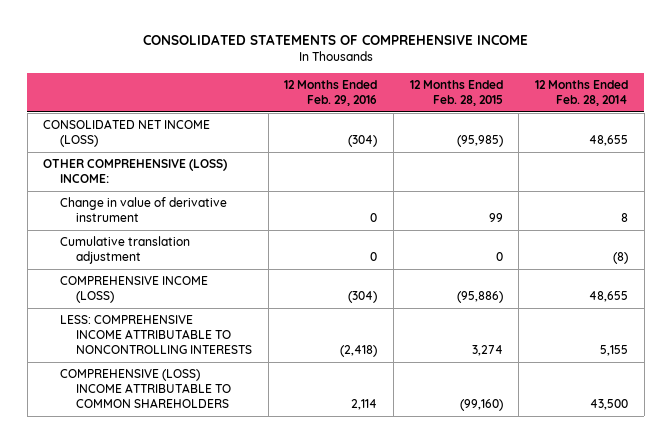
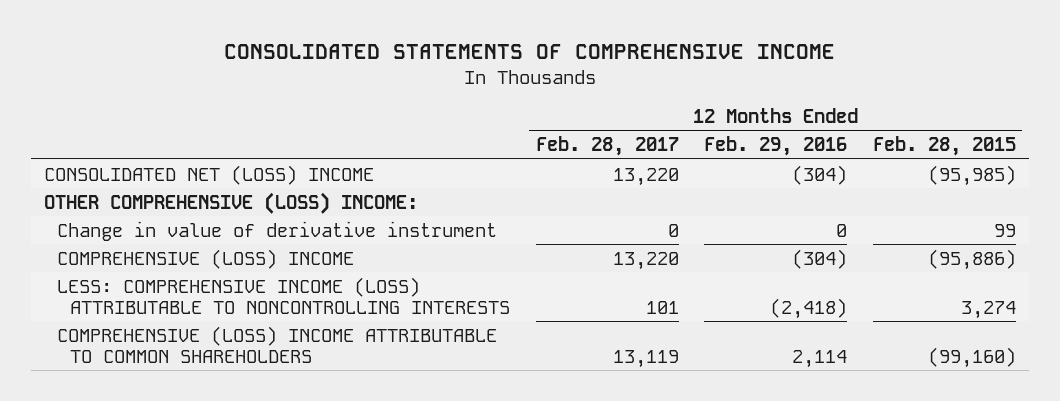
[534,80,628,107] 12 Months Ended Feb. 28, 2014 -> none
none -> [535,136,679,157] Feb. 28, 2017
[43,118,211,148] CONSOLIDATED NET INCOME (LOSS) -> [43,164,374,185] CONSOLIDATED NET (LOSS) INCOME
[59,235,190,265] Cumulative translation adjustment -> none
[59,275,208,304] COMPREHENSIVE INCOME (LOSS) -> [57,248,355,269] COMPREHENSIVE (LOSS) INCOME
[59,314,252,355] LESS: COMPREHENSIVE INCOME ATTRIBUTABLE TO NONCONTROLLING INTERESTS -> [57,276,511,314] LESS: COMPREHENSIVE INCOME (LOSS) ATTRIBUTABLE TO NONCONTROLLING INTERESTS

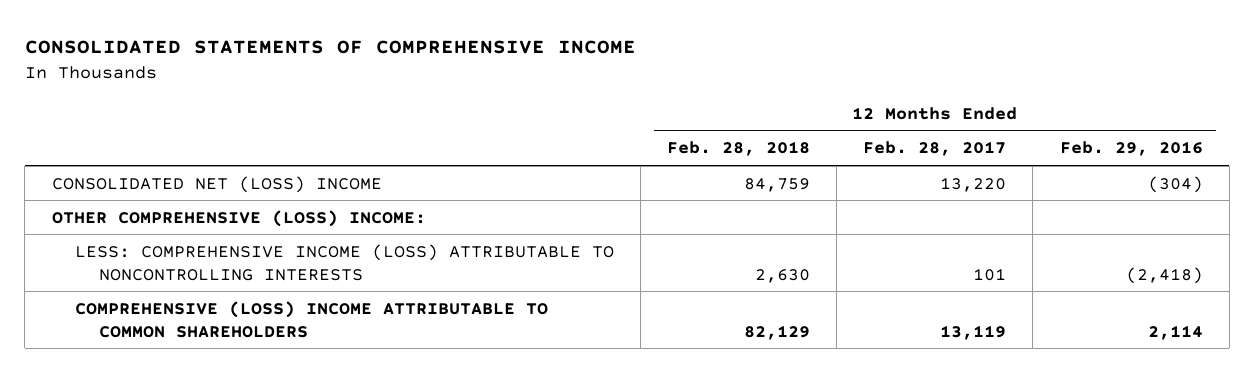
[872,136,1016,157] Feb. 28, 2015 -> none
none -> [667,141,811,157] Feb. 28, 2018
[57,220,498,241] Change in value of derivative instrument -> none
[57,248,355,269] COMPREHENSIVE (LOSS) INCOME -> none

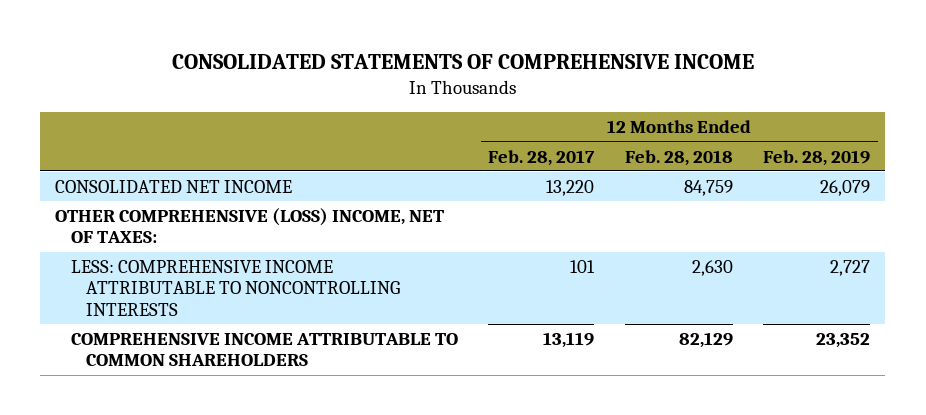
[1059,141,1203,157] Feb. 29, 2016 -> none
none -> [763,149,871,166] Feb. 28, 2019
[51,175,382,193] CONSOLIDATED NET (LOSS) INCOME -> [55,179,293,193] CONSOLIDATED NET INCOME
[51,209,426,227] OTHER COMPREHENSIVE (LOSS) INCOME: -> [55,207,445,244] OTHER COMPREHENSIVE (LOSS) INCOME, NET OF TAXES:
[75,243,615,281] LESS: COMPREHENSIVE INCOME (LOSS) ATTRIBUTABLE TO NONCONTROLLING INTERESTS -> [70,259,401,316] LESS: COMPREHENSIVE INCOME ATTRIBUTABLE TO NONCONTROLLING INTERESTS
[75,300,549,338] COMPREHENSIVE (LOSS) INCOME ATTRIBUTABLE TO COMMON SHAREHOLDERS -> [70,332,458,367] COMPREHENSIVE INCOME ATTRIBUTABLE TO COMMON SHAREHOLDERS

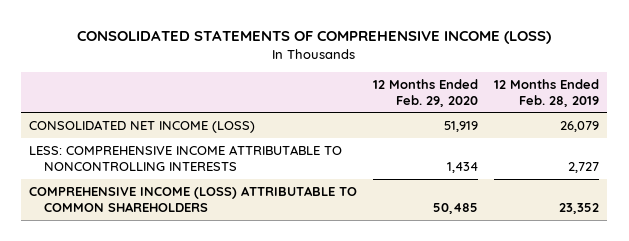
[171,53,754,69] CONSOLIDATED STATEMENTS OF COMPREHENSIVE INCOME -> [77,30,552,45] CONSOLIDATED STATEMENTS OF COMPREHENSIVE INCOME (LOSS)
[488,149,596,166] Feb. 28, 2017 -> none
[624,149,733,166] Feb. 28, 2018 -> none
none -> [373,78,479,107] 12 Months Ended Feb. 29, 2020
[55,207,445,244] OTHER COMPREHENSIVE (LOSS) INCOME, NET OF TAXES: -> none
[55,179,293,193] CONSOLIDATED NET INCOME -> [29,120,256,134] CONSOLIDATED NET INCOME (LOSS)
[70,332,458,367] COMPREHENSIVE INCOME ATTRIBUTABLE TO COMMON SHAREHOLDERS -> [29,186,358,212] COMPREHENSIVE INCOME (LOSS) ATTRIBUTABLE TO COMMON SHAREHOLDERS

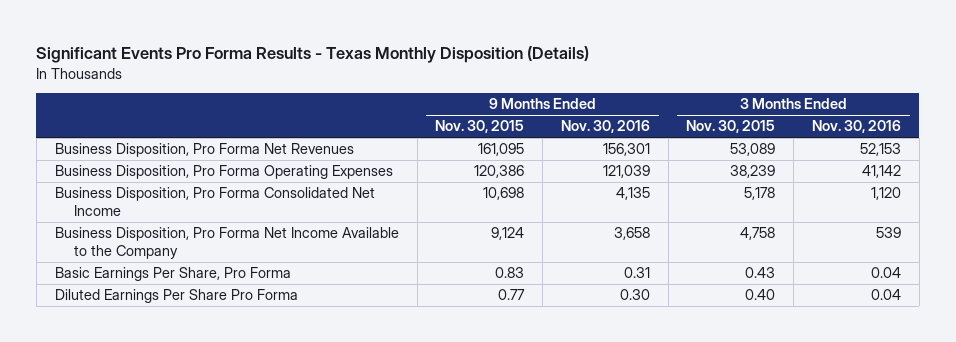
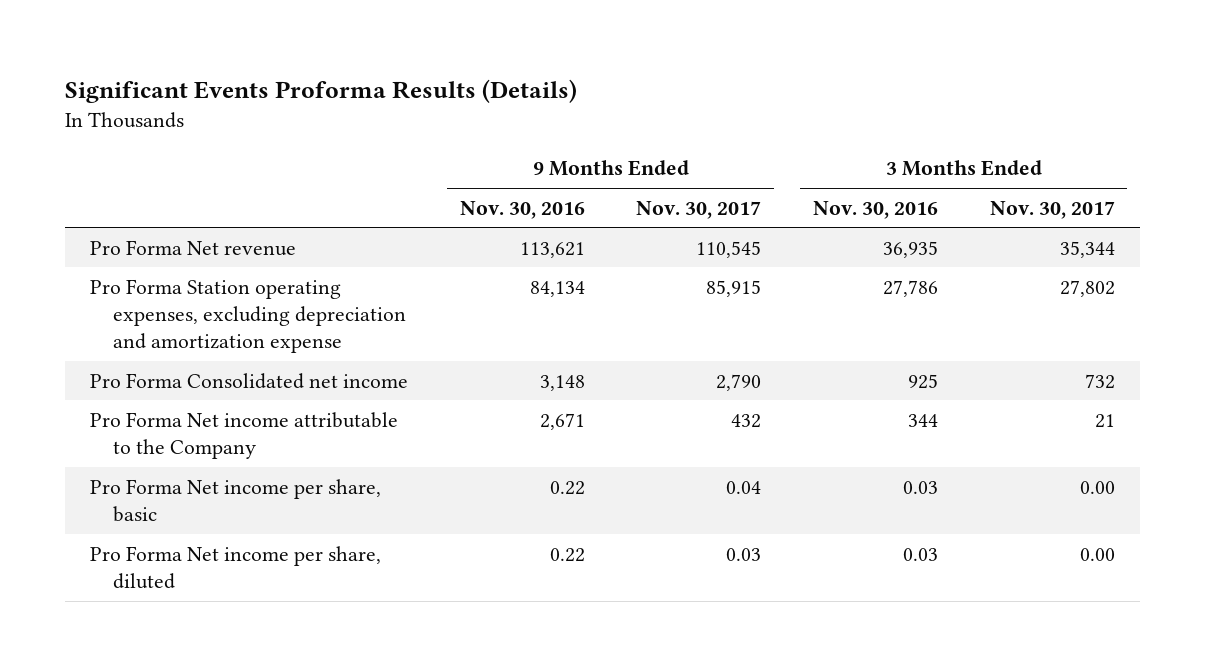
[36,46,590,64] Significant Events Pro Forma Results - Texas Monthly Disposition (Details) -> [64,79,577,104] Significant Events Proforma Results (Details)
[435,120,525,134] Nov. 30, 2015 -> none
[686,120,776,134] Nov. 30, 2015 -> none
none -> [636,200,762,219] Nov. 30, 2017
none -> [989,200,1115,219] Nov. 30, 2017
[54,143,354,158] Business Disposition, Pro Forma Net Revenues -> [90,239,297,256] Pro Forma Net revenue
[602,143,650,157] 156,301 -> [519,241,585,258] 113,621
[859,143,901,157] 52,153 -> [882,240,938,258] 36,935
[54,165,393,180] Business Disposition, Pro Forma Operating Expenses -> [90,278,407,354] Pro Forma Station operating expenses, excluding depreciation and amortization expense
[602,165,650,179] 121,039 -> [529,280,585,297] 84,134
[861,165,901,179] 41,142 -> [882,279,938,297] 27,786
[54,187,375,217] Business Disposition, Pro Forma Consolidated Net Income -> [90,372,409,389] Pro Forma Consolidated net income
[615,187,650,201] 4,135 -> [539,374,585,391] 3,148
[870,187,901,201] 1,120 -> [907,373,938,389] 925
[54,227,399,260] Business Disposition, Pro Forma Net Income Available to the Company -> [90,411,399,460] Pro Forma Net income attributable to the Company
[613,227,650,241] 3,658 -> [539,412,585,430] 2,671
[875,227,901,239] 539 -> [907,413,938,427] 344
[54,267,291,282] Basic Earnings Per Share, Pro Forma -> [90,478,382,523] Pro Forma Net income per share, basic
[623,267,650,279] 0.31 -> [549,480,585,495] 0.22
[870,267,901,279] 0.04 -> [902,480,938,494] 0.03
[54,289,298,304] Diluted Earnings Per Share Pro Forma -> [90,545,382,590] Pro Forma Net income per share, diluted
[619,289,650,301] 0.30 -> [549,547,585,562] 0.22
[870,289,901,301] 0.04 -> [902,547,938,561] 0.03

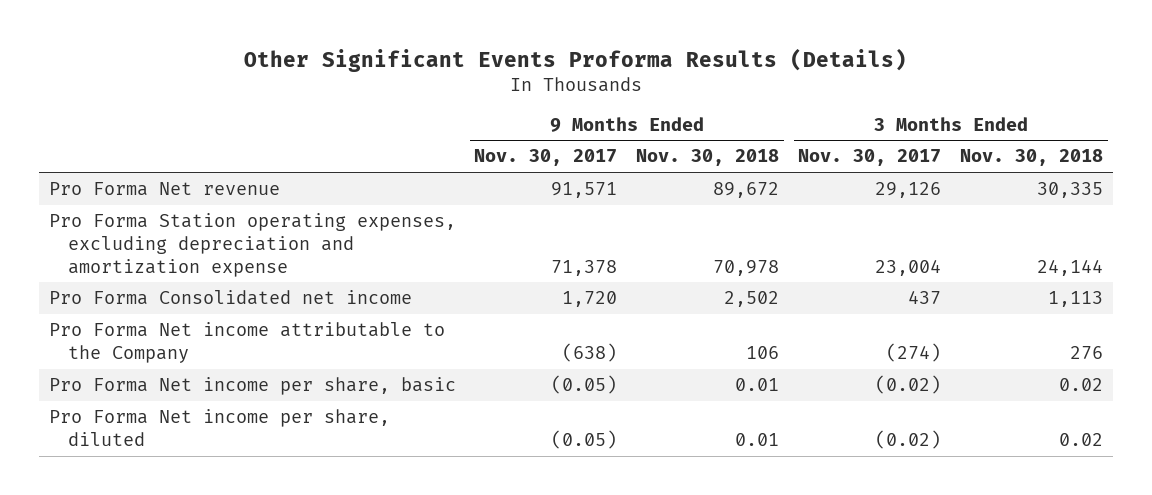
[64,79,577,104] Significant Events Proforma Results (Details) -> [243,47,907,72] Other Significant Events Proforma Results (Details)
[459,200,585,219] Nov. 30, 2016 -> none
[812,200,938,219] Nov. 30, 2016 -> none
none -> [636,149,780,167] Nov. 30, 2018
none -> [960,149,1104,167] Nov. 30, 2018
[696,240,762,258] 110,545 -> [551,182,618,199] 91,571
[1059,240,1115,258] 35,344 -> [875,182,942,199] 29,126
[706,279,762,297] 85,915 -> [551,259,618,276] 71,378
[1059,279,1115,297] 27,802 -> [875,259,942,276] 23,004
[716,373,762,391] 2,790 -> [562,291,618,308] 1,720
[1084,373,1115,389] 732 -> [908,291,942,305] 437
[731,413,762,428] 432 -> [562,342,618,362] (638)
[1094,413,1115,428] 21 -> [886,342,942,362] (274)
[726,480,762,494] 0.04 -> [551,375,618,395] (0.05)
[1079,480,1115,494] 0.00 -> [875,375,942,395] (0.02)
[726,547,762,561] 0.03 -> [551,429,618,449] (0.05)
[1079,547,1115,561] 0.00 -> [875,429,942,449] (0.02)

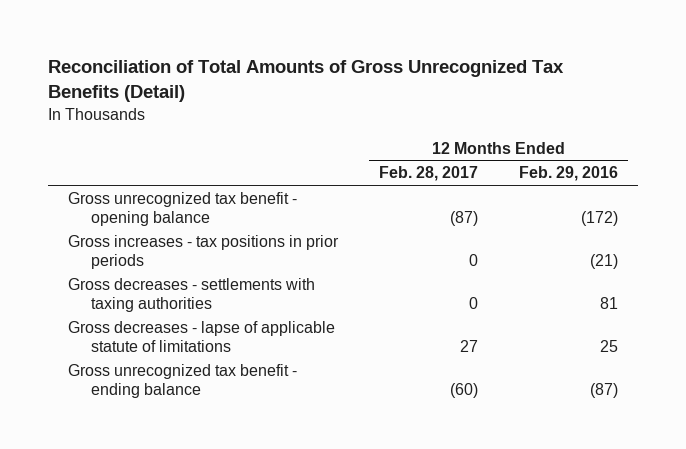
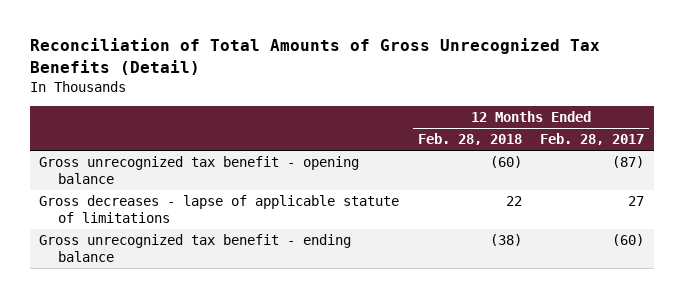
[518,166,618,182] Feb. 29, 2016 -> none
none -> [417,133,522,146] Feb. 28, 2018
[68,234,340,269] Gross increases - tax positions in prior periods -> none
[68,277,316,312] Gross decreases - settlements with taxing authorities -> none

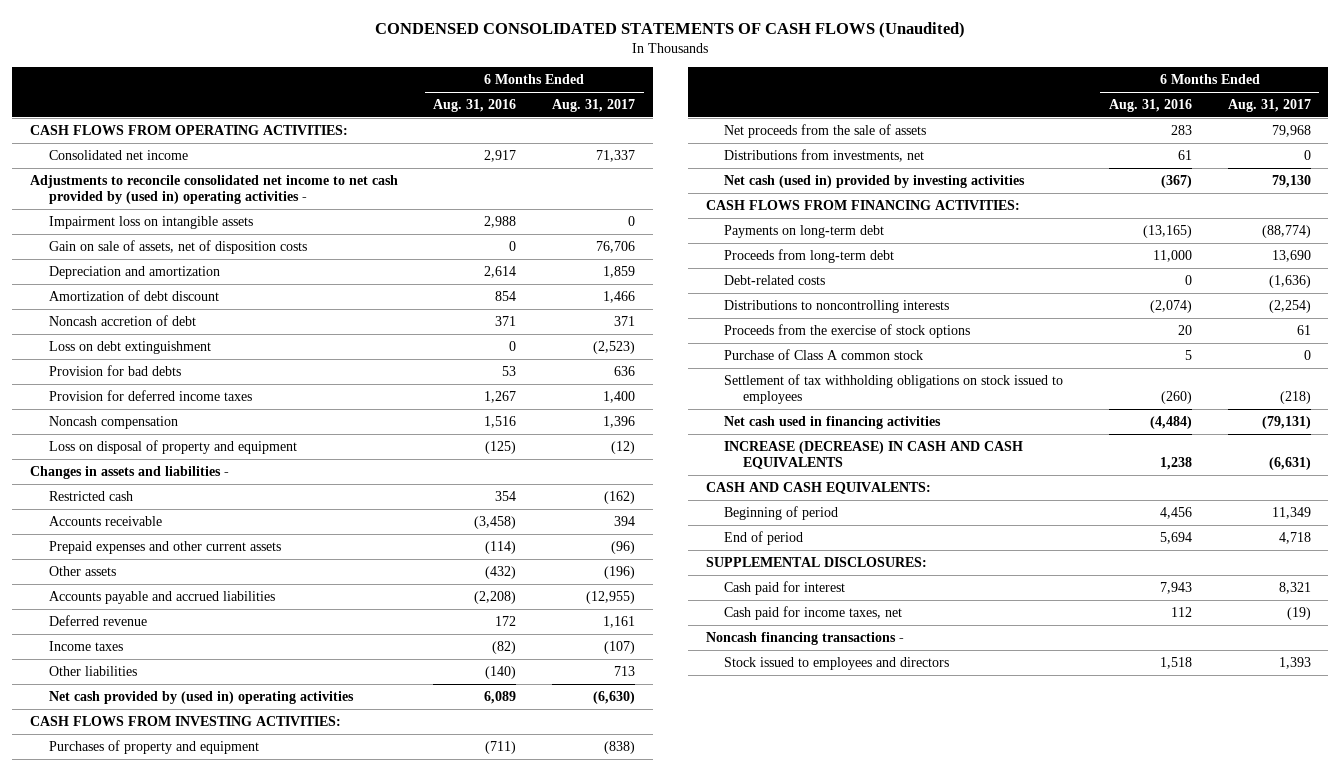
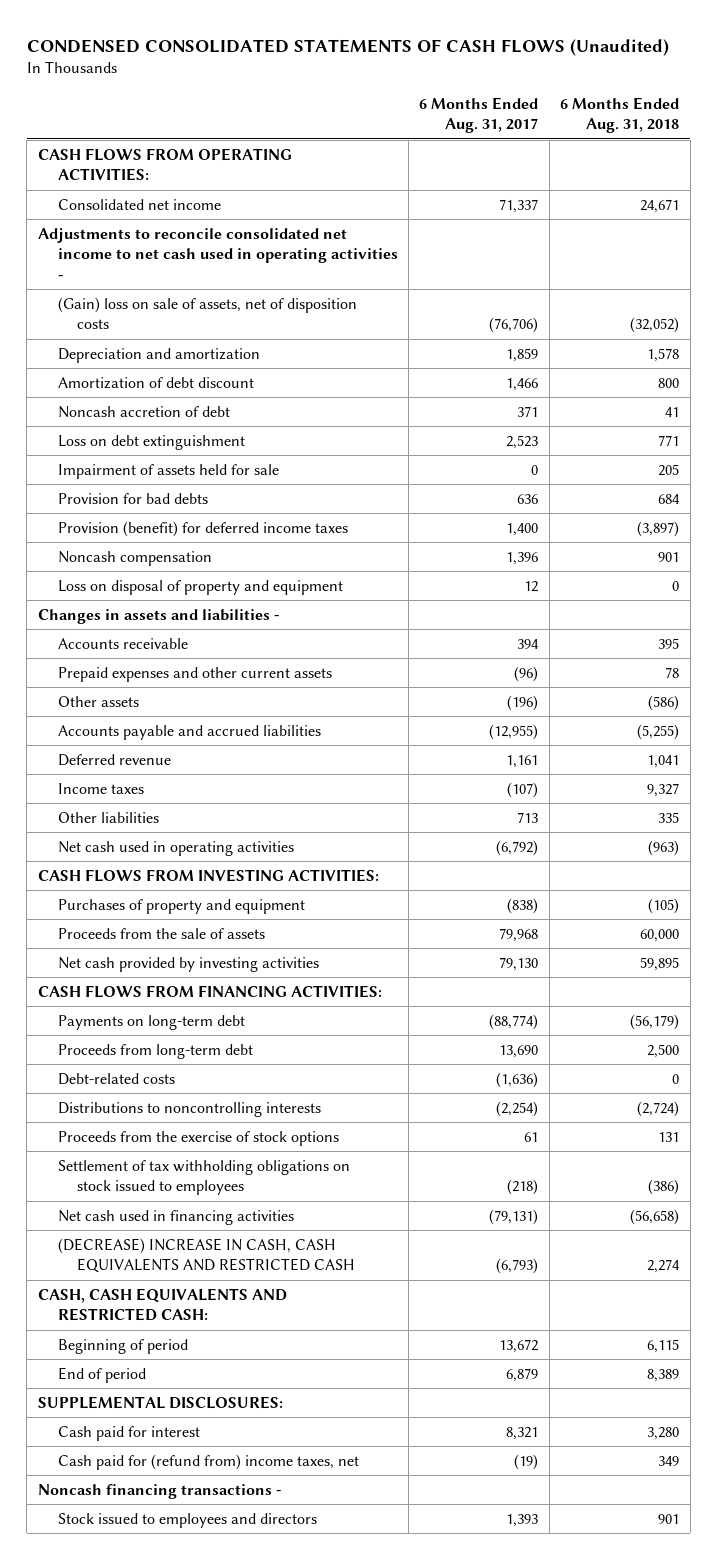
[433,98,517,112] Aug. 31, 2016 -> none
none -> [560,96,680,134] 6 Months Ended Aug. 31, 2018
[48,215,253,229] Impairment loss on intangible assets -> none
[29,174,398,205] Adjustments to reconcile consolidated net income to net cash provided by (used in) operating activities - -> [37,227,398,280] Adjustments to reconcile consolidated net income to net cash used in operating activities -
[48,239,307,254] Gain on sale of assets, net of disposition costs -> [57,296,357,330] (Gain) loss on sale of assets, net of disposition costs
[595,240,635,253] 76,706 -> [489,317,539,334] (76,706)
[592,340,635,354] (2,523) -> [506,434,539,449] 2,523
none -> [57,463,279,479] Impairment of assets held for sale
[48,389,252,401] Provision for deferred income taxes -> [57,520,348,537] Provision (benefit) for deferred income taxes
[610,440,635,454] (12) -> [524,580,539,592] 12
[48,490,133,501] Restricted cash -> none
[48,690,354,704] Net cash provided by (used in) operating activities -> [57,840,294,856] Net cash used in operating activities
[592,690,635,704] (6,630) -> [496,839,539,856] (6,792)
[724,148,925,162] Distributions from investments, net -> none
[724,123,927,138] Net proceeds from the sale of assets -> [57,927,265,939] Proceeds from the sale of assets
[724,174,1026,188] Net cash (used in) provided by investing activities -> [57,956,319,972] Net cash provided by investing activities
[724,348,924,360] Purchase of Class A common stock -> none
[724,440,1024,470] INCREASE (DECREASE) IN CASH AND CASH EQUIVALENTS -> [57,1237,356,1274] (DECREASE) INCREASE IN CASH, CASH EQUIVALENTS AND RESTRICTED CASH
[1268,457,1311,471] (6,631) -> [496,1258,539,1275] (6,793)
[705,481,931,494] CASH AND CASH EQUIVALENTS: -> [37,1287,287,1322] CASH, CASH EQUIVALENTS AND RESTRICTED CASH:
[1271,506,1311,519] 11,349 -> [499,1338,539,1353] 13,672
[1278,531,1311,544] 4,718 -> [506,1367,539,1382] 6,879
[724,605,903,620] Cash paid for income taxes, net -> [57,1453,359,1470] Cash paid for (refund from) income taxes, net

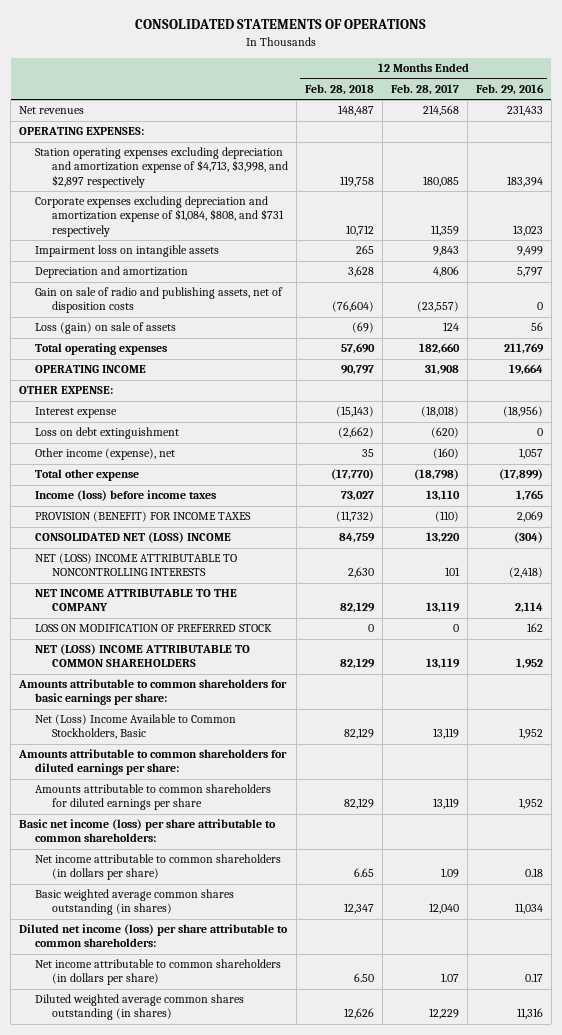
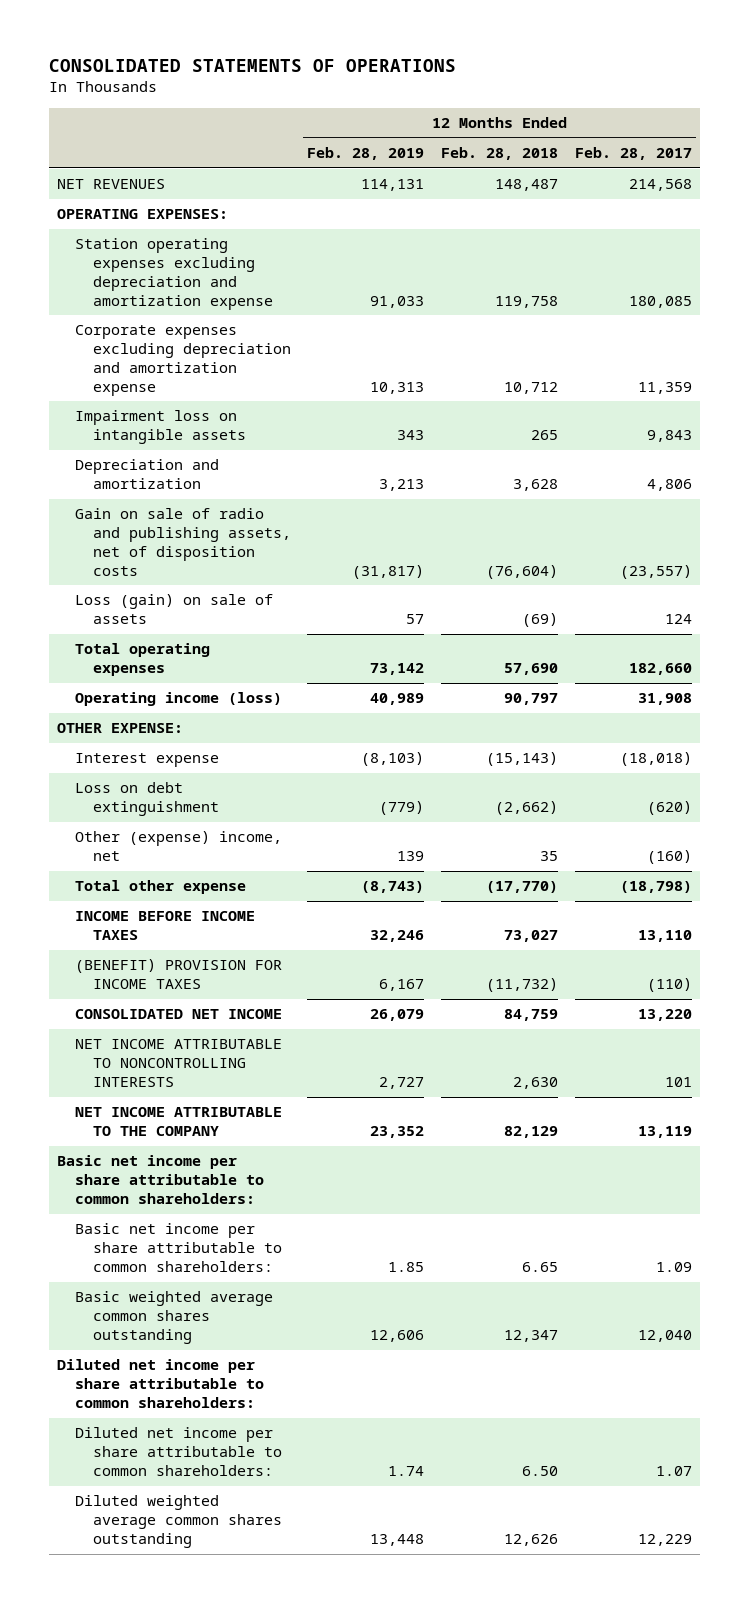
[475,83,544,95] Feb. 29, 2016 -> none
none -> [307,147,425,161] Feb. 28, 2019
[19,106,85,115] Net revenues -> [57,179,166,190] NET REVENUES
[35,147,288,188] Station operating expenses excluding depreciation and amortization expense of $4,713, $3,998, and $2,897 respectively -> [74,238,273,310] Station operating expenses excluding depreciation and amortization expense
[35,196,284,237] Corporate expenses excluding depreciation and amortization expense of $1,084, $808, and $731 respectively -> [74,325,291,396] Corporate expenses excluding depreciation and amortization expense
[35,365,147,374] OPERATING INCOME -> [74,692,282,707] Operating income (loss)
[35,448,176,461] Other income (expense), net -> [74,831,282,862] Other (expense) income, net
[35,490,217,502] Income (loss) before income taxes -> [74,911,255,941] INCOME BEFORE INCOME TAXES
[35,511,252,523] PROVISION (BENEFIT) FOR INCOME TAXES -> [74,959,282,990] (BENEFIT) PROVISION FOR INCOME TAXES
[35,532,232,544] CONSOLIDATED NET (LOSS) INCOME -> [74,1009,282,1020] CONSOLIDATED NET INCOME
[35,553,238,577] NET (LOSS) INCOME ATTRIBUTABLE TO NONCONTROLLING INTERESTS -> [74,1039,282,1087] NET INCOME ATTRIBUTABLE TO NONCONTROLLING INTERESTS
[35,624,273,633] LOSS ON MODIFICATION OF PREFERRED STOCK -> none
[35,644,251,668] NET (LOSS) INCOME ATTRIBUTABLE TO COMMON SHAREHOLDERS -> none
[18,679,288,706] Amounts attributable to common shareholders for basic earnings per share: -> none
[35,714,237,740] Net (Loss) Income Available to Common Stockholders, Basic -> none
[18,749,288,776] Amounts attributable to common shareholders for diluted earnings per share: -> none
[35,784,272,811] Amounts attributable to common shareholders for diluted earnings per share -> none
[19,819,277,843] Basic net income (loss) per share attributable to common shareholders: -> [57,1155,264,1204] Basic net income per share attributable to common shareholders:
[35,854,282,881] Net income attributable to common shareholders (in dollars per share) -> [74,1223,282,1272] Basic net income per share attributable to common shareholders:
[35,889,235,916] Basic weighted average common shares outstanding (in shares) -> [74,1291,273,1344] Basic weighted average common shares outstanding
[19,924,289,948] Diluted net income (loss) per share attributable to common shareholders: -> [57,1359,264,1408] Diluted net income per share attributable to common shareholders:
[35,959,282,986] Net income attributable to common shareholders (in dollars per share) -> [74,1427,282,1476] Diluted net income per share attributable to common shareholders:
[35,994,245,1021] Diluted weighted average common shares outstanding (in shares) -> [74,1495,282,1548] Diluted weighted average common shares outstanding

